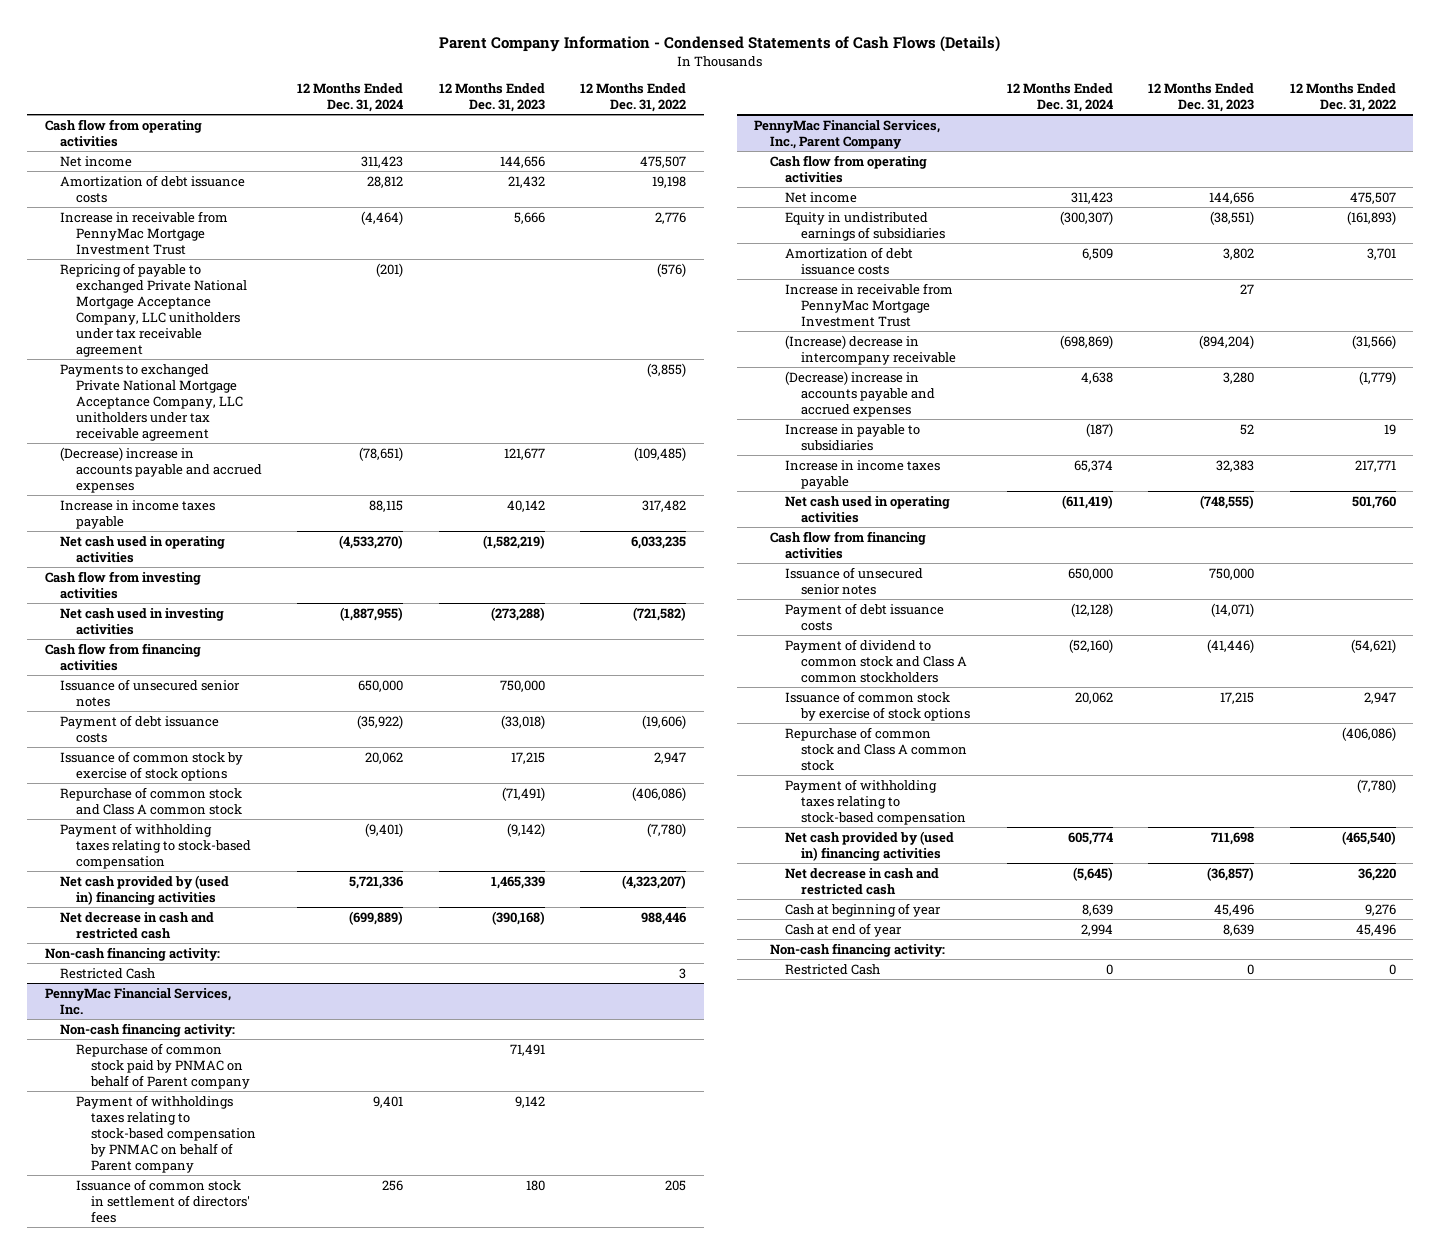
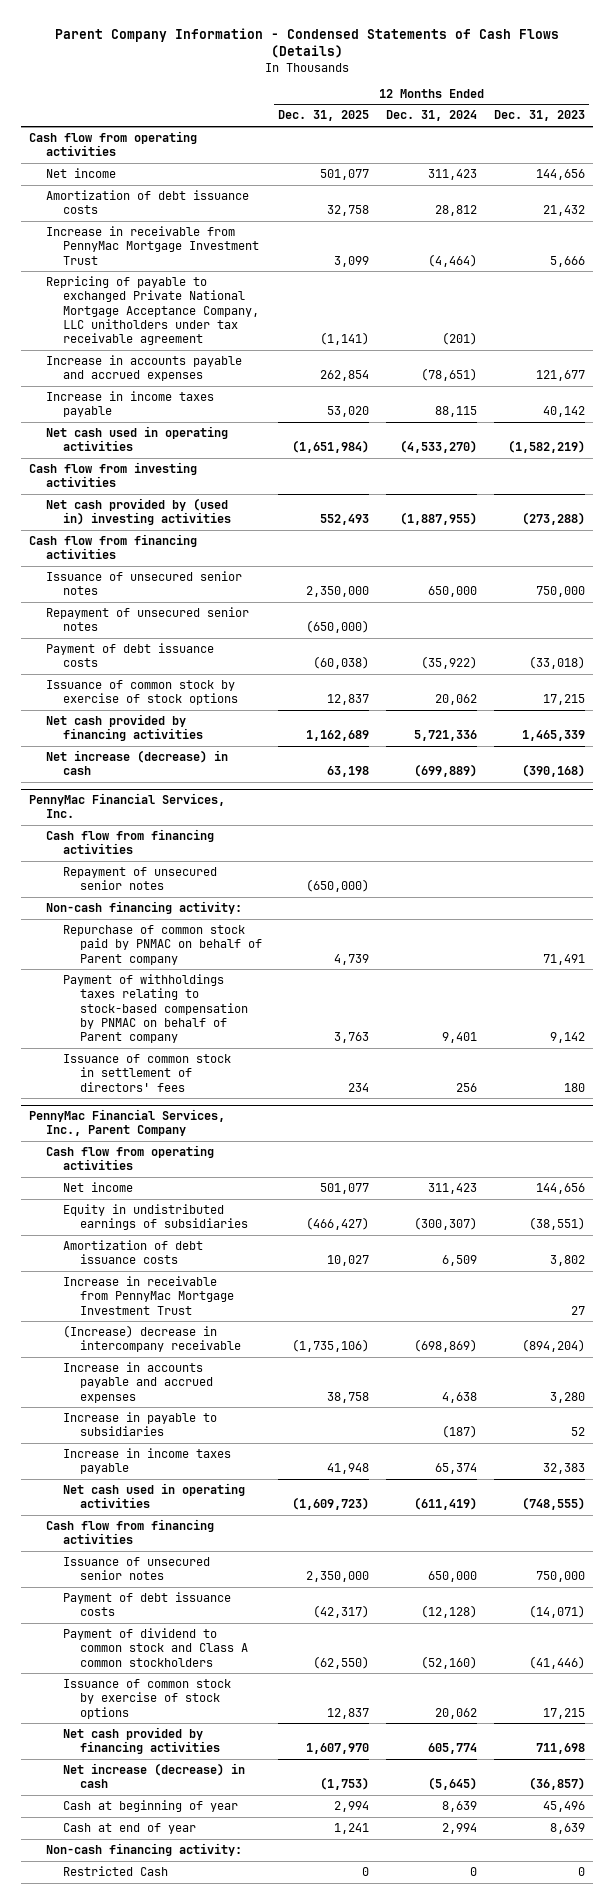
[579,83,686,113] 12 Months Ended Dec. 31, 2022 -> none
none -> [278,110,370,122] Dec. 31, 2025
[60,363,243,441] Payments to exchanged Private National Mortgage Acceptance Company, LLC unitholders under tax receivable agreement -> none
[60,446,262,493] (Decrease) increase in accounts payable and accrued expenses -> [46,354,243,382] Increase in accounts payable and accrued expenses
[60,607,225,635] Net cash used in investing activities -> [46,497,231,526] Net cash provided by (used in) investing activities
none -> [46,606,250,632] Repayment of unsecured senior notes
[60,786,243,815] Repurchase of common stock and Class A common stock -> none
[60,822,251,869] Payment of withholding taxes relating to stock-based compensation -> none
[44,946,220,961] Non-cash financing activity: -> none
[60,967,156,979] Restricted Cash -> none
[60,874,230,905] Net cash provided by (used in) financing activities -> [46,713,203,742] Net cash provided by financing activities
[60,911,215,939] Net decrease in cash and restricted cash -> [46,749,229,776] Net increase (decrease) in cash
none -> [46,828,215,855] Cash flow from financing activities
none -> [62,866,217,891] Repayment of unsecured senior notes
[785,370,935,417] (Decrease) increase in accounts payable and accrued expenses -> [62,1361,213,1403] Increase in accounts payable and accrued expenses
[785,726,967,771] Repurchase of common stock and Class A common stock -> none
[785,778,966,825] Payment of withholding taxes relating to stock-based compensation -> none
[785,830,955,861] Net cash provided by (used in) financing activities -> [62,1726,220,1755] Net cash provided by financing activities
[785,867,940,895] Net decrease in cash and restricted cash -> [62,1762,245,1789] Net increase (decrease) in cash

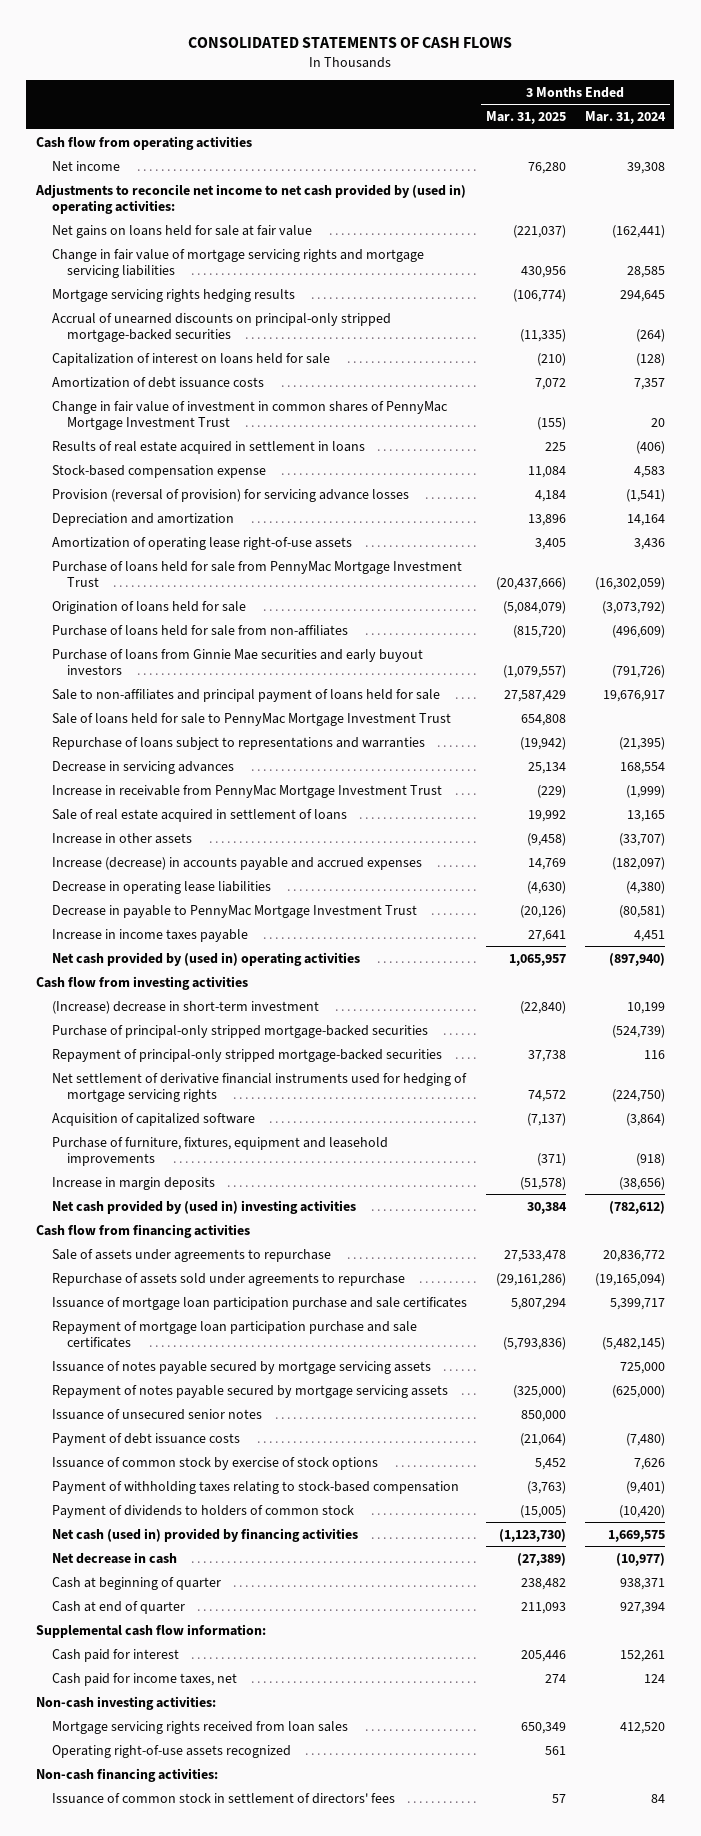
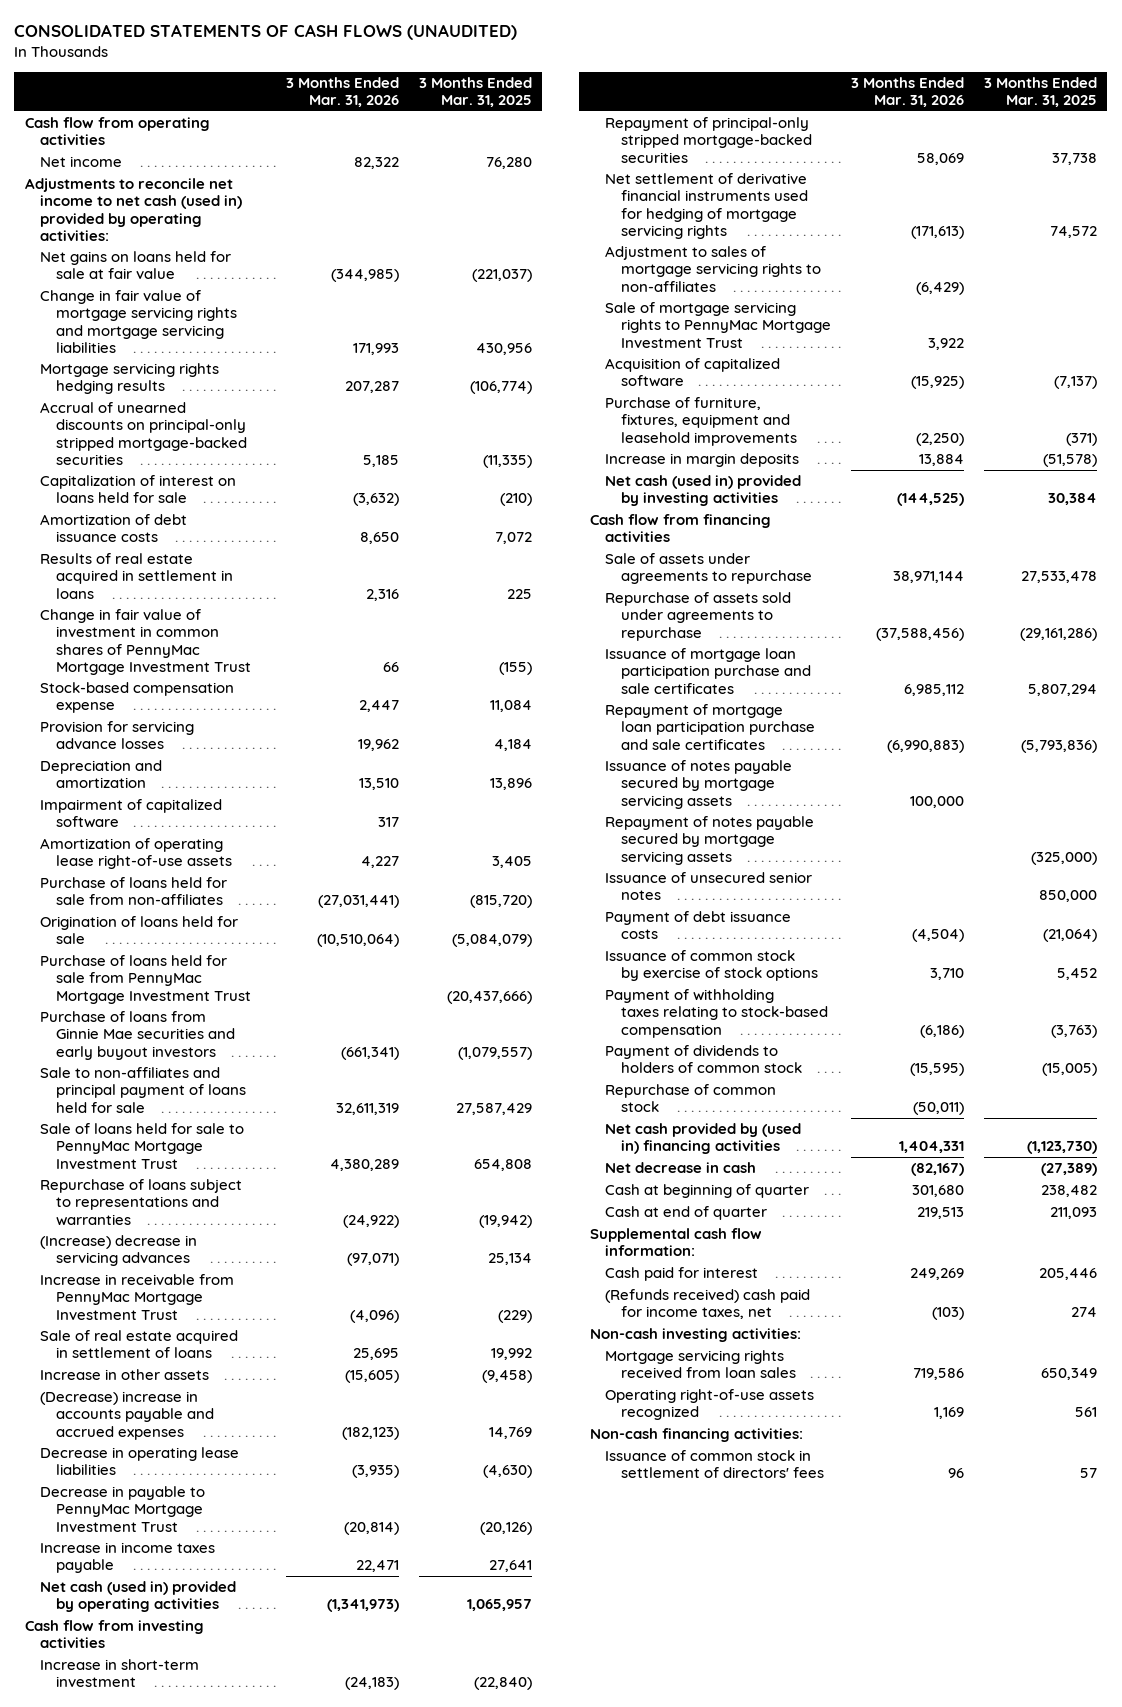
[188,36,513,48] CONSOLIDATED STATEMENTS OF CASH FLOWS -> [14,24,518,41] CONSOLIDATED STATEMENTS OF CASH FLOWS (UNAUDITED)
[584,111,666,125] Mar. 31, 2024 -> none
none -> [285,77,399,108] 3 Months Ended Mar. 31, 2026
[35,183,467,214] Adjustments to reconcile net income to net cash provided by (used in) operating activities: -> [24,178,243,241] Adjustments to reconcile net income to net cash (used in) provided by operating activities:
[51,400,448,430] Change in fair value of investment in common shares of PennyMac Mortgage Investment Trust -> [40,609,251,675] Change in fair value of investment in common shares of PennyMac Mortgage Investment Trust
[51,488,409,502] Provision (reversal of provision) for servicing advance losses -> [40,721,195,750] Provision for servicing advance losses
none -> [40,799,223,829] Impairment of capitalized software
[51,600,246,614] Origination of loans held for sale -> [40,916,239,945] Origination of loans held for sale
[51,560,462,587] Purchase of loans held for sale from PennyMac Mortgage Investment Trust -> [40,955,251,1004] Purchase of loans held for sale from PennyMac Mortgage Investment Trust
[51,760,234,774] Decrease in servicing advances -> [40,1235,198,1267] (Increase) decrease in servicing advances
[51,856,422,870] Increase (decrease) in accounts payable and accrued expenses -> [40,1391,214,1440] (Decrease) increase in accounts payable and accrued expenses
[51,951,360,966] Net cash provided by (used in) operating activities -> [40,1581,237,1613] Net cash (used in) provided by operating activities
[51,1024,428,1038] Purchase of principal-only stripped mortgage-backed securities -> none
[51,1000,319,1014] (Increase) decrease in short-term investment -> [40,1659,200,1688] Increase in short-term investment
none -> [605,246,821,292] Adjustment to sales of mortgage servicing rights to non-affiliates
none -> [605,302,831,348] Sale of mortgage servicing rights to PennyMac Mortgage Investment Trust
[51,1199,356,1214] Net cash provided by (used in) investing activities -> [605,475,802,507] Net cash (used in) provided by investing activities
none -> [605,1084,777,1113] Repurchase of common stock
[51,1527,358,1542] Net cash (used in) provided by financing activities -> [605,1123,802,1155] Net cash provided by (used in) financing activities
[51,1672,237,1686] Cash paid for income taxes, net -> [605,1289,811,1320] (Refunds received) cash paid for income taxes, net

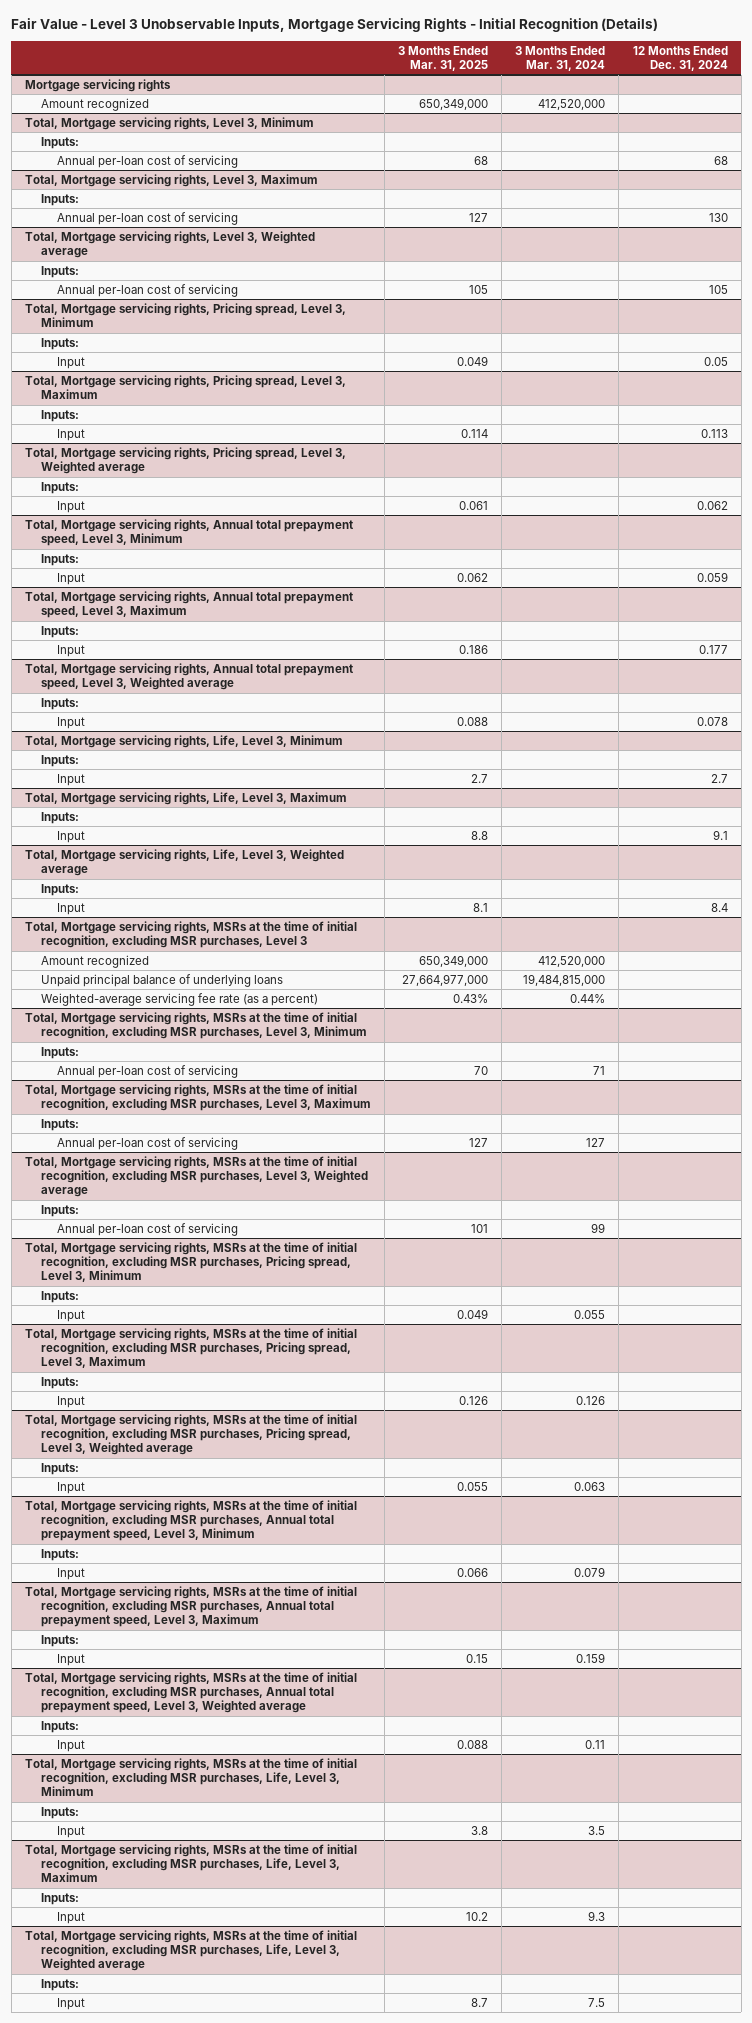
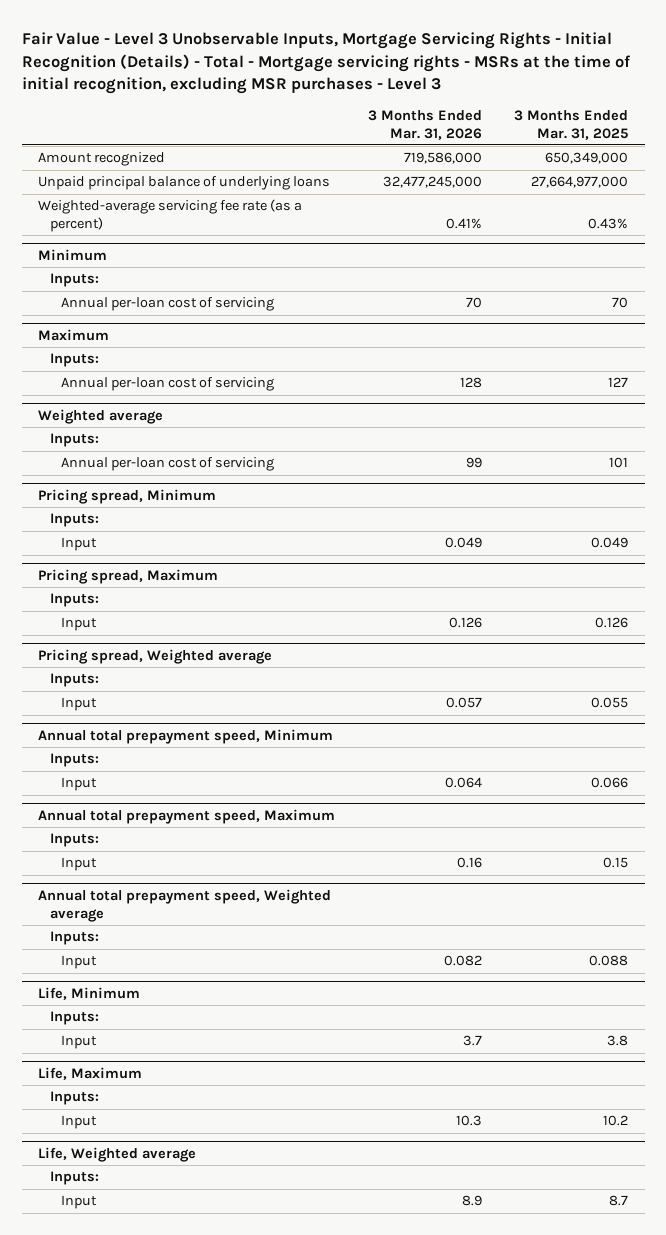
[11,18,659,33] Fair Value - Level 3 Unobservable Inputs, Mortgage Servicing Rights - Initial Recognition (Details) -> [21,32,631,95] Fair Value - Level 3 Unobservable Inputs, Mortgage Servicing Rights - Initial Recognition (Details) - Total - Mortgage servicing rights - MSRs at the time of initial recognition, excluding MSR purchases - Level 3
[515,45,606,71] 3 Months Ended Mar. 31, 2024 -> none
[632,45,728,71] 12 Months Ended Dec. 31, 2024 -> none
none -> [367,110,482,140] 3 Months Ended Mar. 31, 2026
[24,78,171,92] Mortgage servicing rights -> none
[24,116,314,130] Total, Mortgage servicing rights, Level 3, Minimum -> none
[40,136,79,149] Inputs: -> none
[56,154,238,168] Annual per-loan cost of servicing -> none
[24,173,318,187] Total, Mortgage servicing rights, Level 3, Maximum -> none
[40,193,79,206] Inputs: -> none
[56,211,238,225] Annual per-loan cost of servicing -> none
[24,230,315,259] Total, Mortgage servicing rights, Level 3, Weighted average -> none
[40,265,79,278] Inputs: -> none
[56,283,238,297] Annual per-loan cost of servicing -> none
[24,302,346,328] Total, Mortgage servicing rights, Pricing spread, Level 3, Minimum -> none
[40,337,79,350] Inputs: -> none
[56,356,85,369] Input -> none
[24,374,346,400] Total, Mortgage servicing rights, Pricing spread, Level 3, Maximum -> none
[40,409,79,422] Inputs: -> none
[56,428,85,441] Input -> none
[24,446,346,475] Total, Mortgage servicing rights, Pricing spread, Level 3, Weighted average -> none
[40,481,79,494] Inputs: -> none
[56,500,85,513] Input -> none
[24,518,353,547] Total, Mortgage servicing rights, Annual total prepayment speed, Level 3, Minimum -> none
[40,553,79,566] Inputs: -> none
[56,572,85,585] Input -> none
[24,590,353,619] Total, Mortgage servicing rights, Annual total prepayment speed, Level 3, Maximum -> none
[40,625,79,638] Inputs: -> none
[56,644,85,657] Input -> none
[24,662,353,691] Total, Mortgage servicing rights, Annual total prepayment speed, Level 3, Weighted average -> none
[40,697,79,710] Inputs: -> none
[56,716,85,729] Input -> none
[24,734,343,748] Total, Mortgage servicing rights, Life, Level 3, Minimum -> none
[40,754,79,767] Inputs: -> none
[56,773,85,786] Input -> none
[24,791,347,805] Total, Mortgage servicing rights, Life, Level 3, Maximum -> none
[40,811,79,824] Inputs: -> none
[56,830,85,843] Input -> none
[24,848,344,877] Total, Mortgage servicing rights, Life, Level 3, Weighted average -> none
[40,883,79,896] Inputs: -> none
[56,902,85,915] Input -> none
[24,920,357,949] Total, Mortgage servicing rights, MSRs at the time of initial recognition, excluding MSR purchases, Level 3 -> none
[40,954,149,968] Amount recognized -> none
[24,1011,367,1040] Total, Mortgage servicing rights, MSRs at the time of initial recognition, excluding MSR purchases, Level 3, Minimum -> none
none -> [37,249,107,262] Minimum
[24,1083,371,1112] Total, Mortgage servicing rights, MSRs at the time of initial recognition, excluding MSR purchases, Level 3, Maximum -> none
none -> [37,329,109,342] Maximum
[24,1155,368,1198] Total, Mortgage servicing rights, MSRs at the time of initial recognition, excluding MSR purchases, Level 3, Weighted average -> none
none -> [37,409,163,425] Weighted average
[24,1241,357,1283] Total, Mortgage servicing rights, MSRs at the time of initial recognition, excluding MSR purchases, Pricing spread, Level 3, Minimum -> none
none -> [37,489,216,505] Pricing spread, Minimum
[24,1327,357,1369] Total, Mortgage servicing rights, MSRs at the time of initial recognition, excluding MSR purchases, Pricing spread, Level 3, Maximum -> none
none -> [37,569,218,585] Pricing spread, Maximum
[24,1413,357,1456] Total, Mortgage servicing rights, MSRs at the time of initial recognition, excluding MSR purchases, Pricing spread, Level 3, Weighted average -> none
none -> [37,649,272,665] Pricing spread, Weighted average
[24,1499,357,1542] Total, Mortgage servicing rights, MSRs at the time of initial recognition, excluding MSR purchases, Annual total prepayment speed, Level 3, Minimum -> none
none -> [37,729,333,745] Annual total prepayment speed, Minimum
[24,1585,357,1628] Total, Mortgage servicing rights, MSRs at the time of initial recognition, excluding MSR purchases, Annual total prepayment speed, Level 3, Maximum -> none
none -> [37,809,335,825] Annual total prepayment speed, Maximum
[24,1671,357,1714] Total, Mortgage servicing rights, MSRs at the time of initial recognition, excluding MSR purchases, Annual total prepayment speed, Level 3, Weighted average -> none
none -> [37,889,331,922] Annual total prepayment speed, Weighted average
[24,1757,357,1797] Total, Mortgage servicing rights, MSRs at the time of initial recognition, excluding MSR purchases, Life, Level 3, Minimum -> none
none -> [37,987,140,1001] Life, Minimum
[24,1843,357,1883] Total, Mortgage servicing rights, MSRs at the time of initial recognition, excluding MSR purchases, Life, Level 3, Maximum -> none
none -> [37,1067,142,1081] Life, Maximum
[24,1929,357,1972] Total, Mortgage servicing rights, MSRs at the time of initial recognition, excluding MSR purchases, Life, Level 3, Weighted average -> none
none -> [37,1147,196,1163] Life, Weighted average

